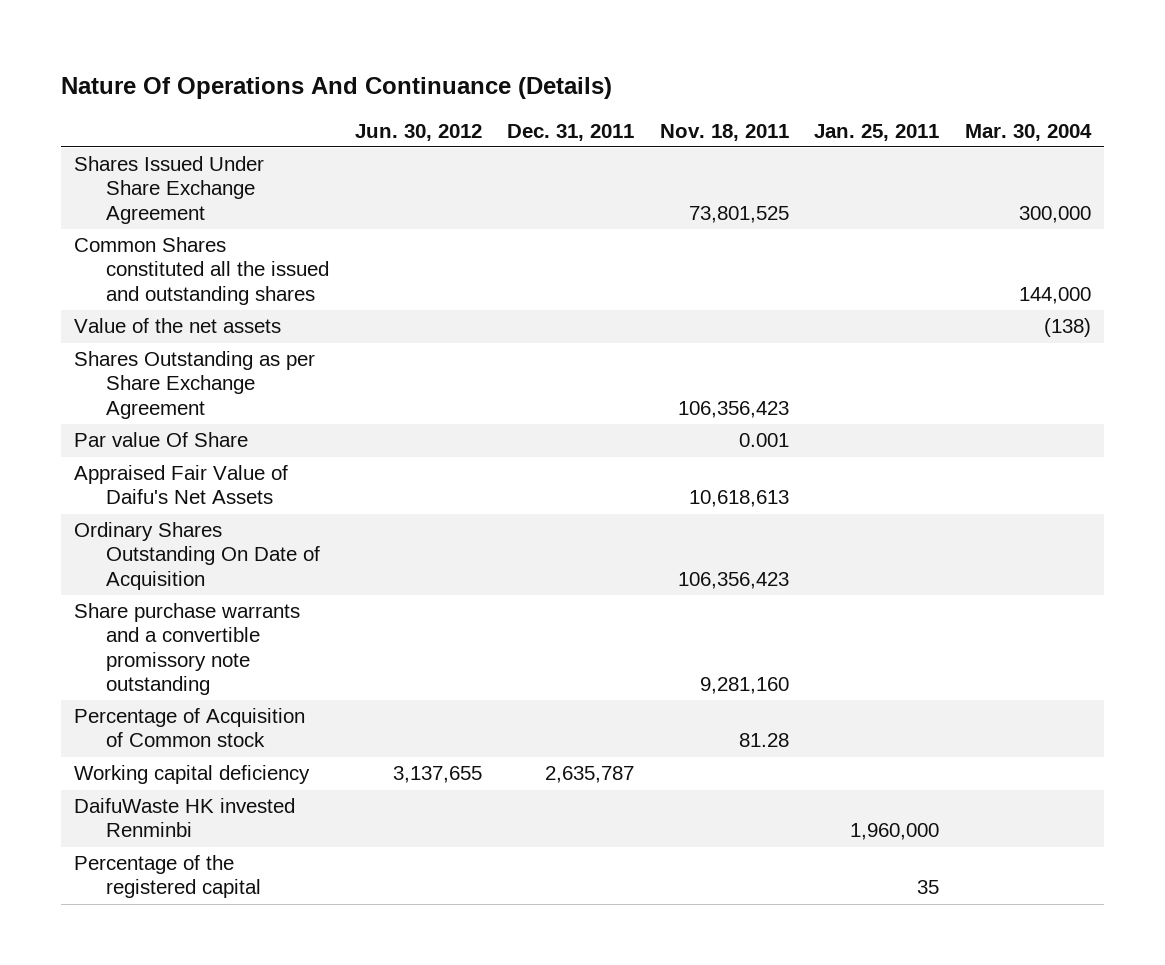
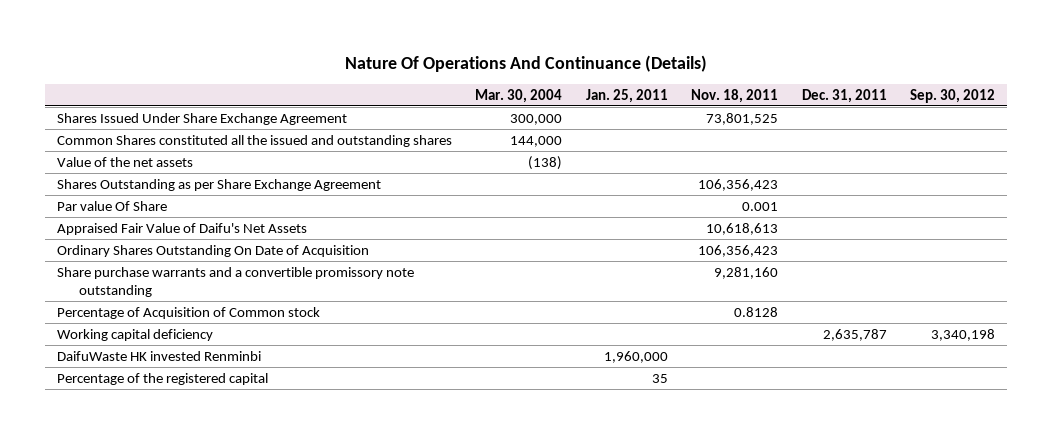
[354,123,482,141] Jun. 30, 2012 -> none
none -> [910,88,996,103] Sep. 30, 2012
[738,733,789,748] 81.28 -> [734,306,779,317] 0.8128

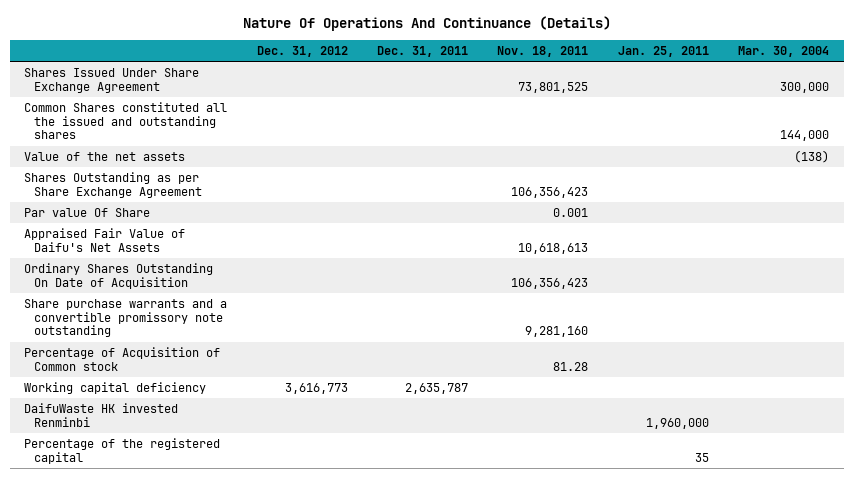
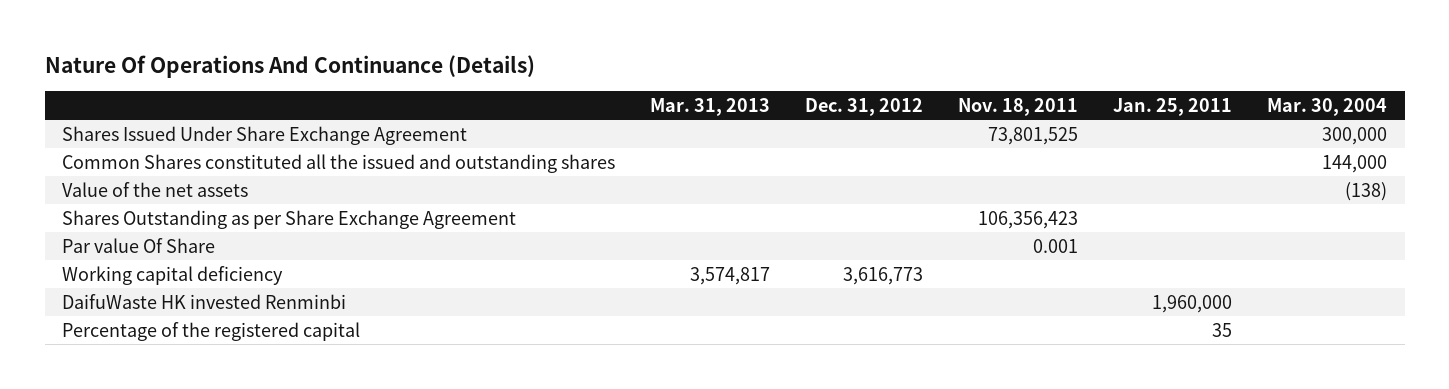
[377,46,469,58] Dec. 31, 2011 -> none
none -> [650,97,771,116] Mar. 31, 2013
[24,227,186,252] Appraised Fair Value of Daifu's Net Assets -> none
[24,262,214,289] Ordinary Shares Outstanding On Date of Acquisition -> none
[24,298,228,338] Share purchase warrants and a convertible promissory note outstanding -> none
[24,346,221,371] Percentage of Acquisition of Common stock -> none

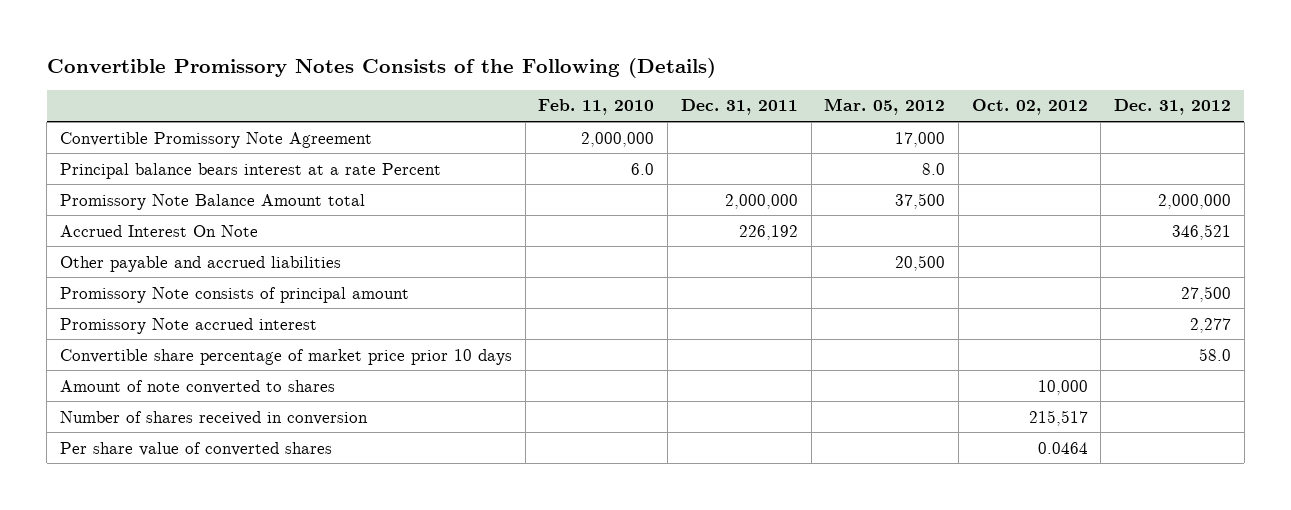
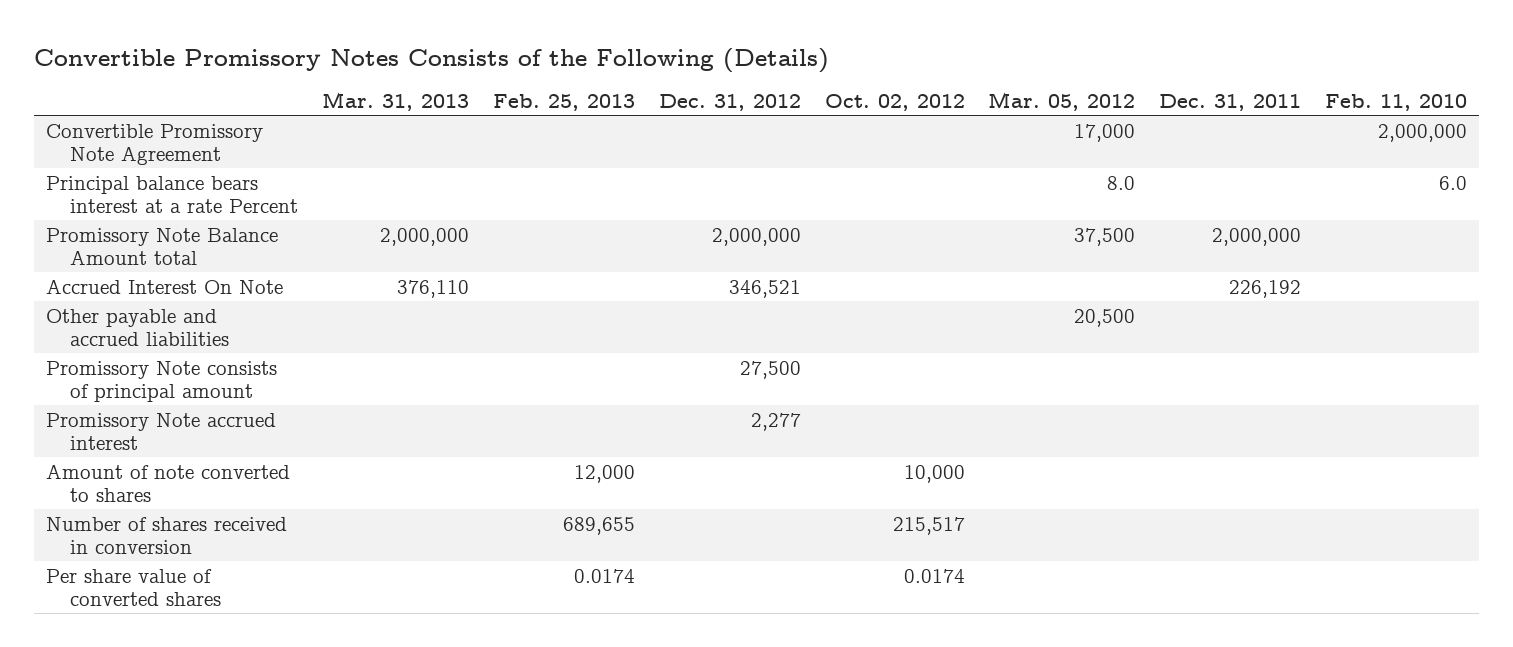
none -> [321,91,469,111] Mar. 31, 2013
none -> [492,93,635,111] Feb. 25, 2013
[59,348,512,365] Convertible share percentage of market price prior 10 days -> none
[1037,441,1088,454] 0.0464 -> [903,568,965,583] 0.0174

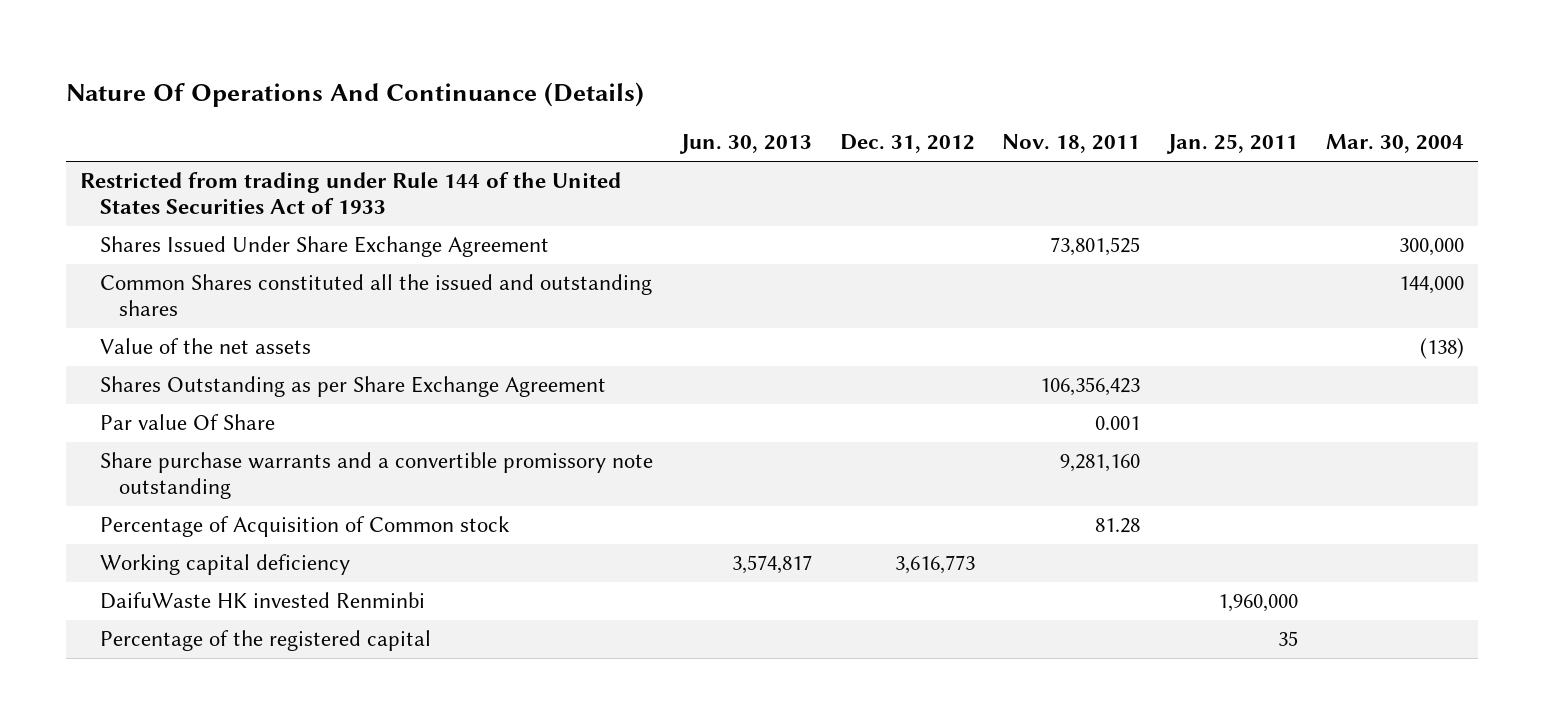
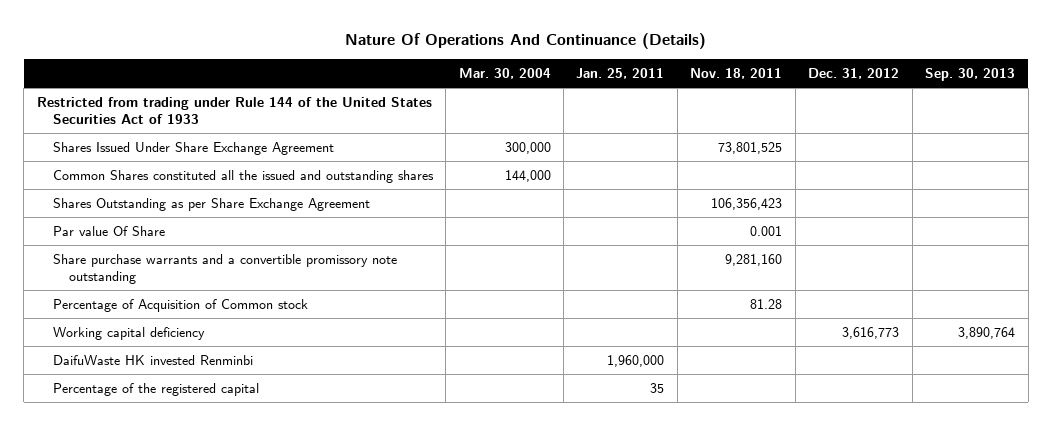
[678,134,812,155] Jun. 30, 2013 -> none
none -> [925,68,1016,82] Sep. 30, 2013
[99,338,311,355] Value of the net assets -> none

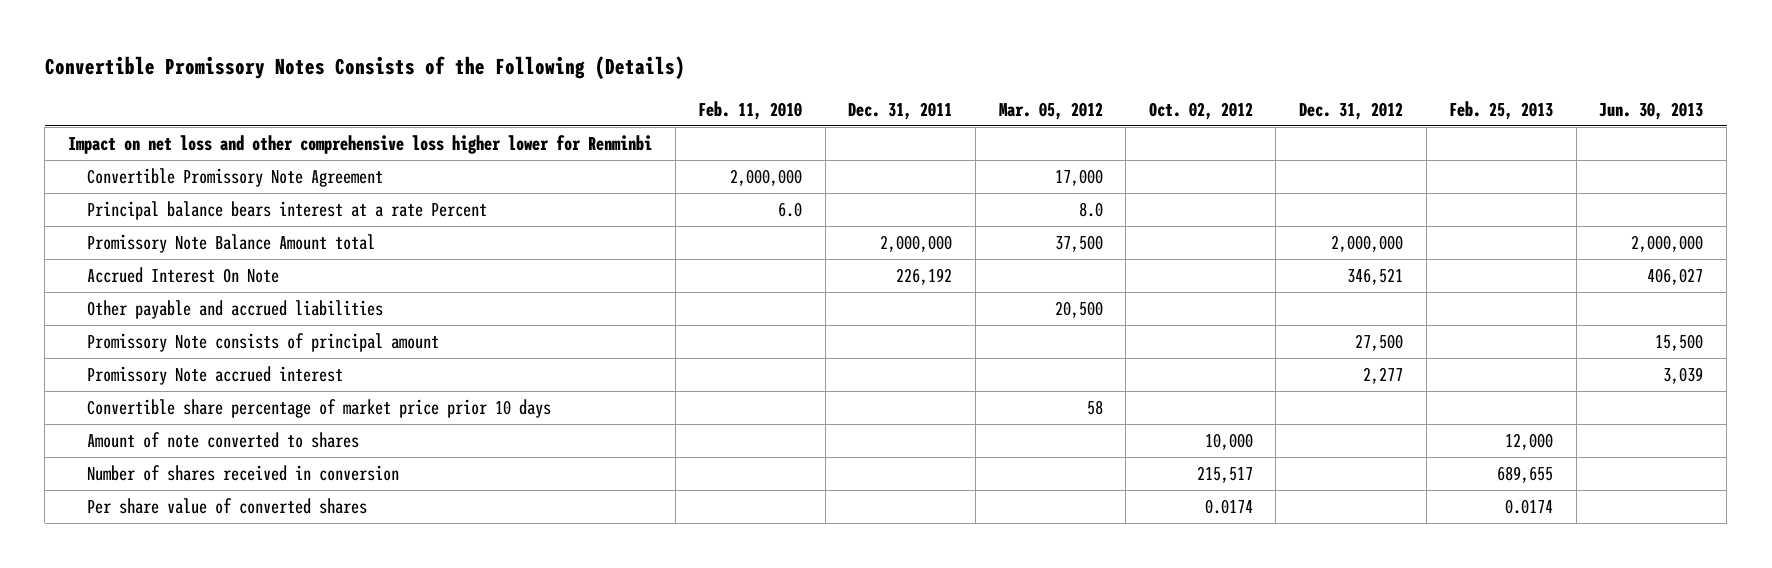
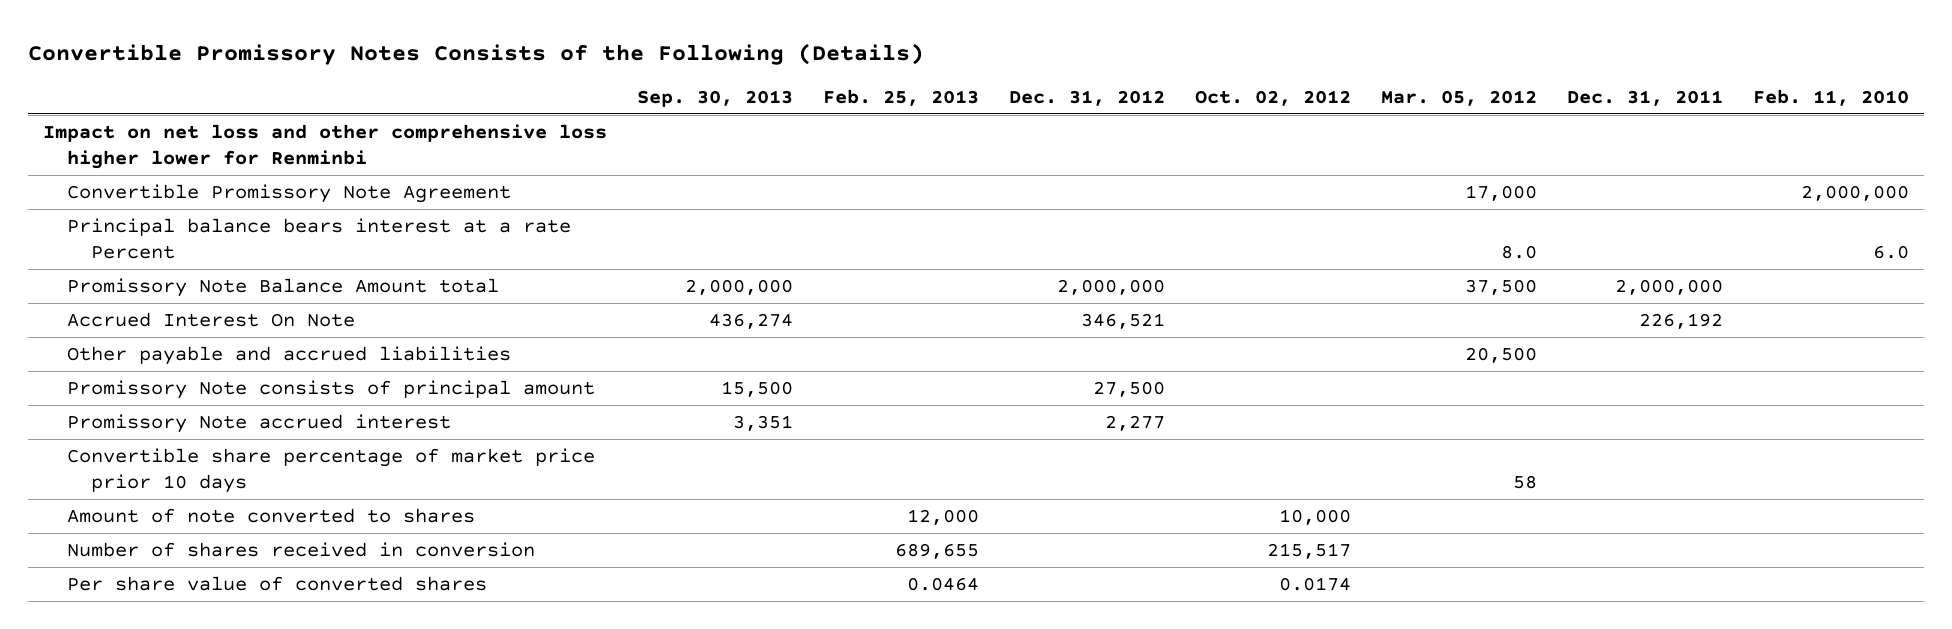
[1599,101,1704,120] Jun. 30, 2013 -> none
none -> [637,89,794,107] Sep. 30, 2013
[1505,499,1554,515] 0.0174 -> [907,576,980,591] 0.0464

